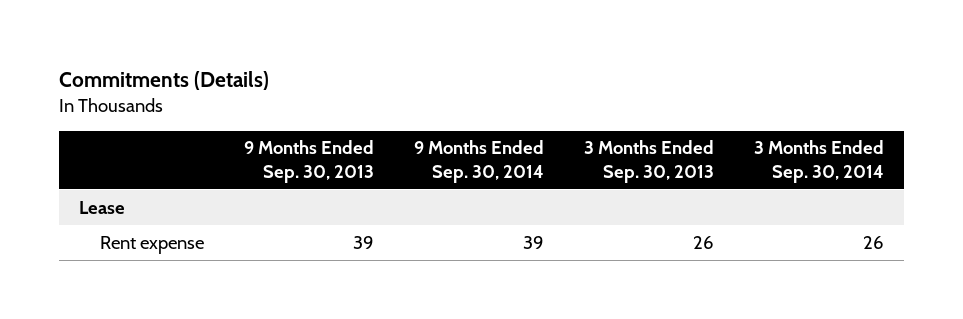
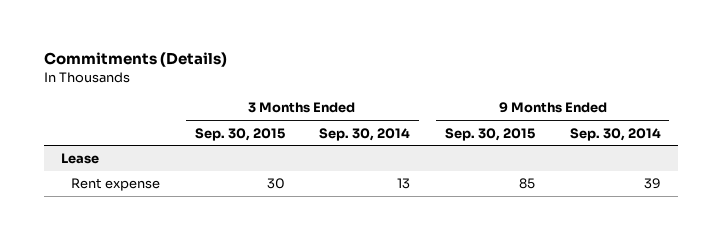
[244,140,375,183] 9 Months Ended Sep. 30, 2013 -> none
[583,140,714,183] 3 Months Ended Sep. 30, 2013 -> none
none -> [194,127,285,141] Sep. 30, 2015
none -> [444,127,535,141] Sep. 30, 2015
[862,235,884,249] 26 -> [397,178,411,190] 13

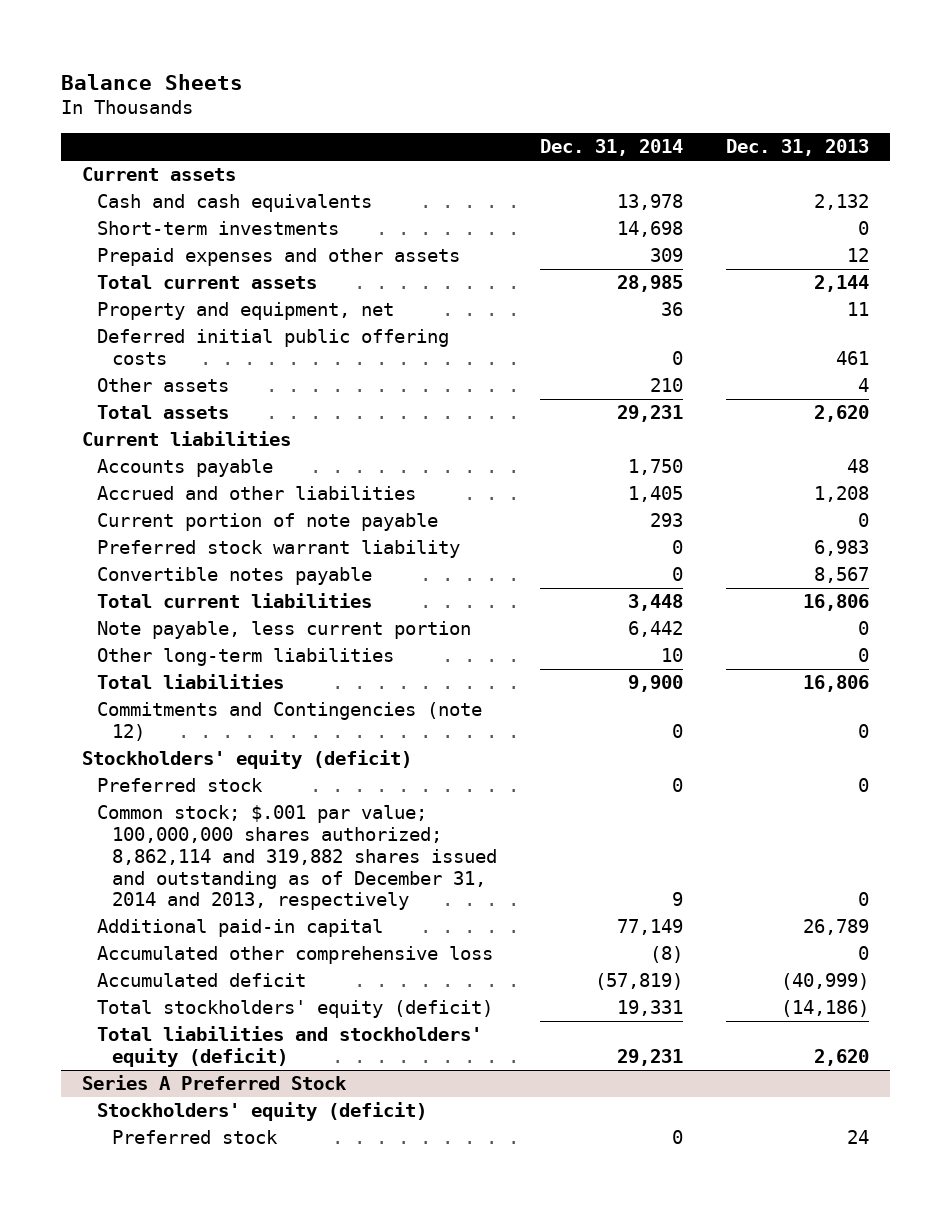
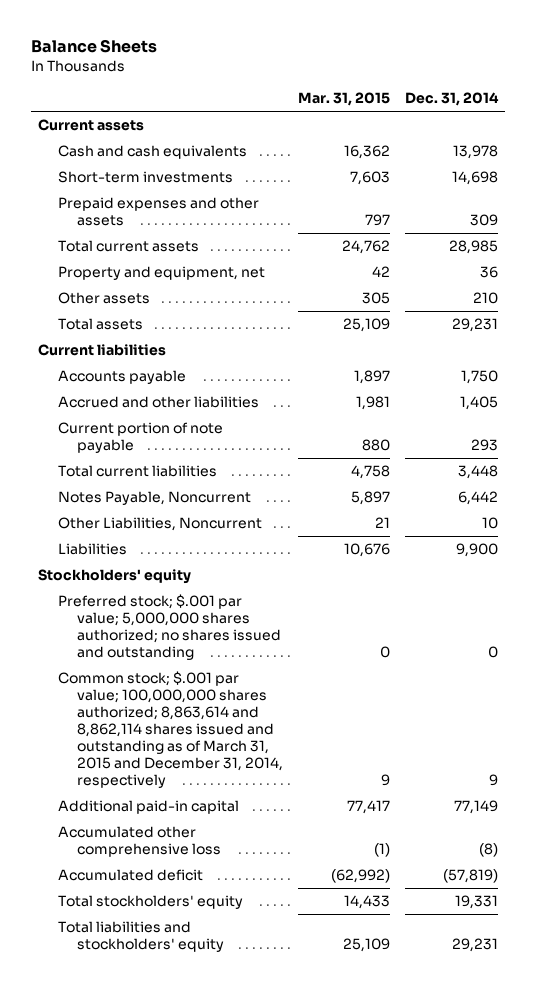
[725,139,869,157] Dec. 31, 2013 -> none
none -> [297,91,390,106] Mar. 31, 2015
[97,329,450,366] Deferred initial public offering costs -> none
[97,540,461,559] Preferred stock warrant liability -> none
[97,567,373,586] Convertible notes payable -> none
[97,702,483,742] Commitments and Contingencies (note 12) -> none
[97,621,472,640] Note payable, less current portion -> [57,491,251,506] Notes Payable, Noncurrent
[97,648,395,667] Other long-term liabilities -> [57,517,262,532] Other Liabilities, Noncurrent
[97,674,285,690] Total liabilities -> [57,543,127,556] Liabilities
[82,750,413,770] Stockholders' equity (deficit) -> [37,569,191,585] Stockholders' equity
[97,778,264,793] Preferred stock -> [57,594,282,660] Preferred stock; $.001 par value; 5,000,000 shares authorized; no shares issued and outstanding
[97,805,498,911] Common stock; $.001 par value; 100,000,000 shares authorized; 8,862,114 and 319,882 shares issued and outstanding as of December 31, 2014 and 2013, respectively -> [57,671,284,788] Common stock; $.001 par value; 100,000,000 shares authorized; 8,863,614 and 8,862,114 shares issued and outstanding as of March 31, 2015 and December 31, 2014, respectively
[82,1075,348,1091] Series A Preferred Stock -> none
[97,1102,428,1122] Stockholders' equity (deficit) -> none
[112,1130,279,1145] Preferred stock -> none
[97,1000,494,1019] Total stockholders' equity (deficit) -> [57,895,243,910] Total stockholders' equity
[97,1026,483,1068] Total liabilities and stockholders' equity (deficit) -> [57,921,225,953] Total liabilities and stockholders' equity

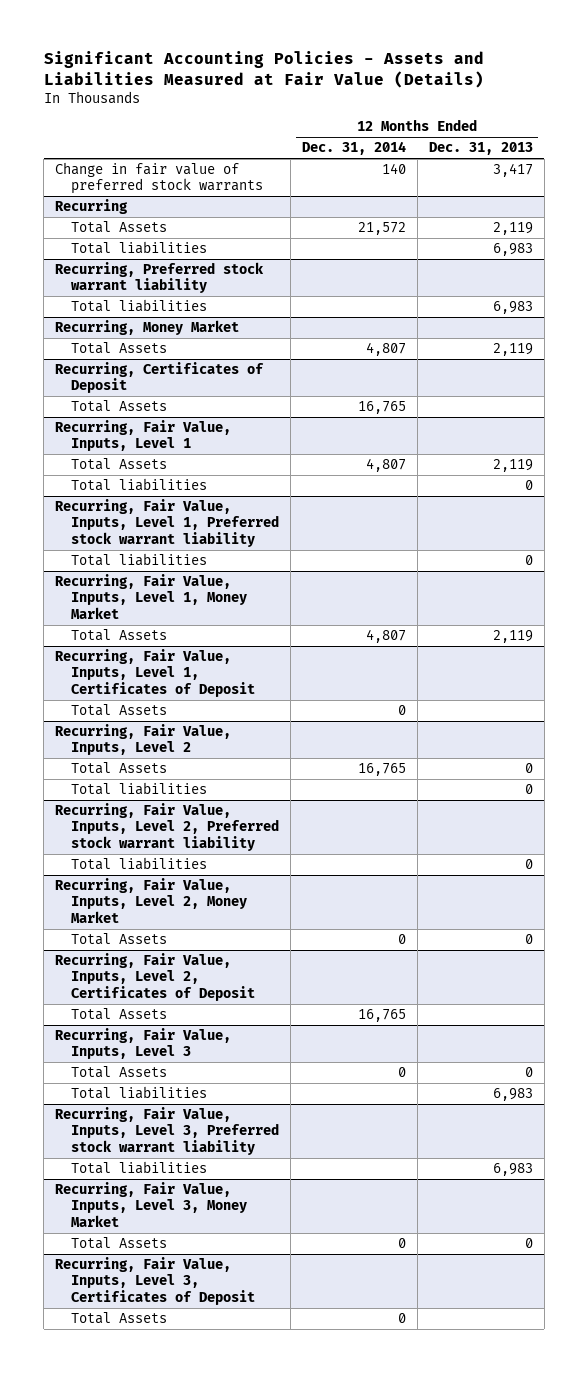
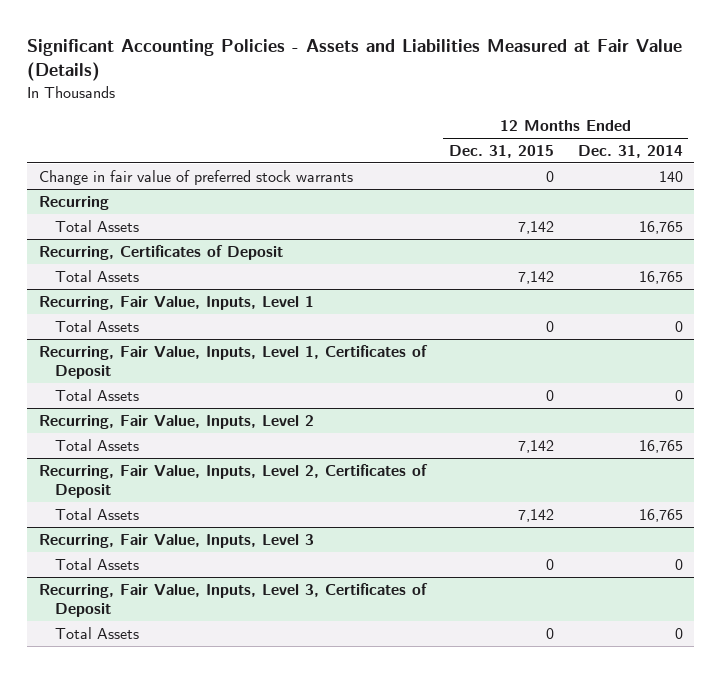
[428,142,533,156] Dec. 31, 2013 -> none
none -> [449,145,555,159] Dec. 31, 2015
[71,241,208,255] Total liabilities -> none
[55,262,265,294] Recurring, Preferred stock warrant liability -> none
[71,299,208,313] Total liabilities -> none
[55,320,240,336] Recurring, Money Market -> none
[71,342,168,355] Total Assets -> none
[357,222,406,236] 21,572 -> [638,220,683,234] 16,765
[71,478,208,492] Total liabilities -> none
[55,499,280,547] Recurring, Fair Value, Inputs, Level 1, Preferred stock warrant liability -> none
[71,553,208,567] Total liabilities -> none
[55,574,248,619] Recurring, Fair Value, Inputs, Level 1, Money Market -> none
[71,629,168,642] Total Assets -> none
[365,458,406,473] 4,807 -> [674,320,683,332] 0
[71,782,208,796] Total liabilities -> none
[55,803,280,851] Recurring, Fair Value, Inputs, Level 2, Preferred stock warrant liability -> none
[71,857,208,871] Total liabilities -> none
[55,878,248,923] Recurring, Fair Value, Inputs, Level 2, Money Market -> none
[71,933,168,946] Total Assets -> none
[71,1086,208,1100] Total liabilities -> none
[55,1107,280,1155] Recurring, Fair Value, Inputs, Level 3, Preferred stock warrant liability -> none
[71,1161,208,1175] Total liabilities -> none
[55,1182,248,1227] Recurring, Fair Value, Inputs, Level 3, Money Market -> none
[71,1237,168,1250] Total Assets -> none

